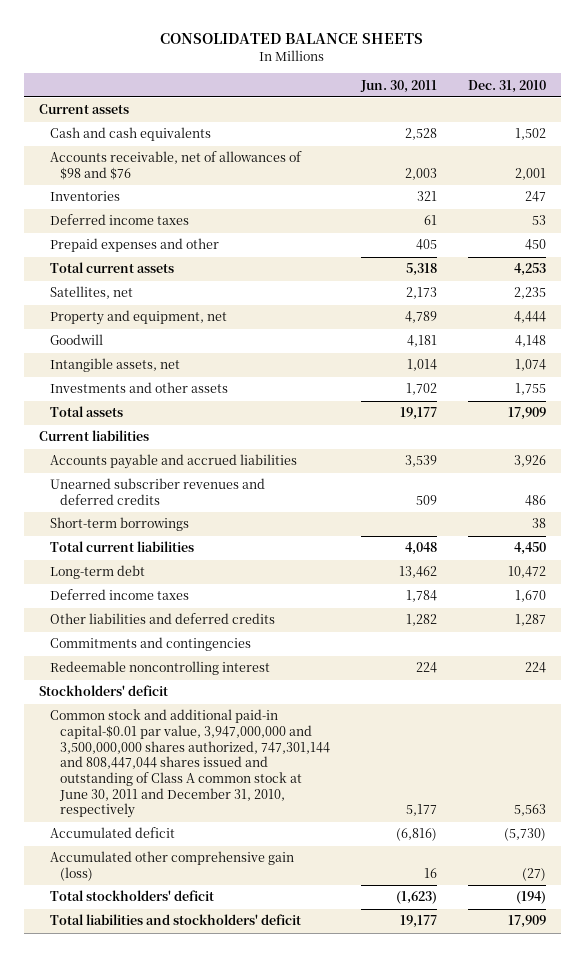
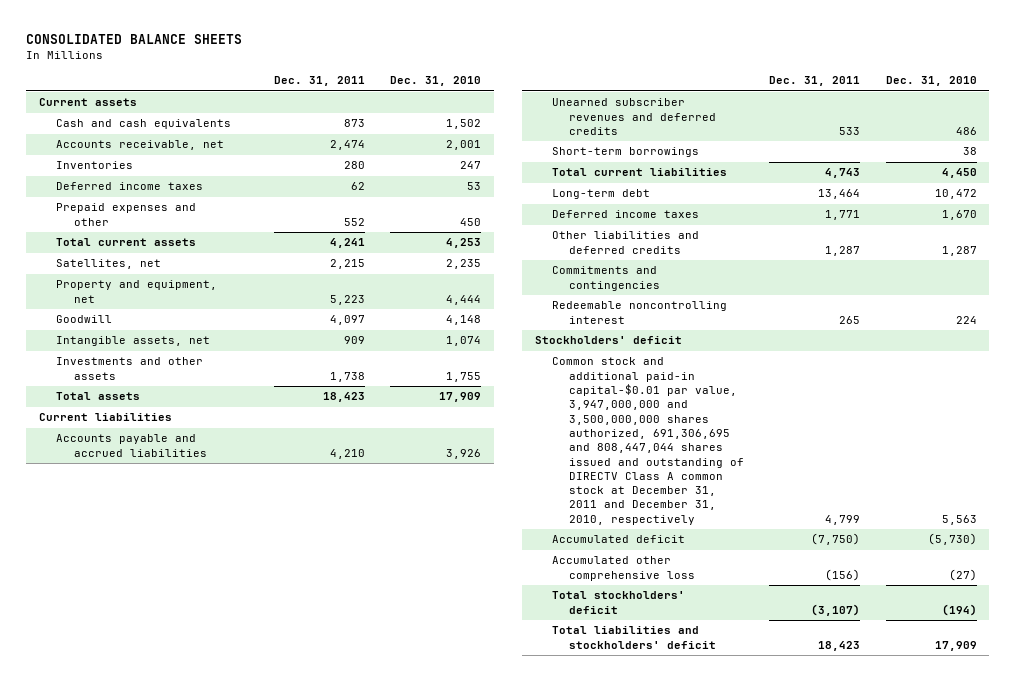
[359,79,437,93] Jun. 30, 2011 -> none
none -> [273,76,365,87] Dec. 31, 2011
[49,151,302,181] Accounts receivable, net of allowances of $98 and $76 -> [56,140,225,151] Accounts receivable, net
[49,709,331,819] Common stock and additional paid-in capital-$0.01 par value, 3,947,000,000 and 3,500,000,000 shares authorized, 747,301,144 and 808,447,044 shares issued and outstanding of Class A common stock at June 30, 2011 and December 31, 2010, respectively -> [551,357,744,525] Common stock and additional paid-in capital-$0.01 par value, 3,947,000,000 and 3,500,000,000 shares authorized, 691,306,695 and 808,447,044 shares issued and outstanding of DIRECTV Class A common stock at December 31, 2011 and December 31, 2010, respectively
[49,851,294,882] Accumulated other comprehensive gain (loss) -> [551,556,695,581] Accumulated other comprehensive loss

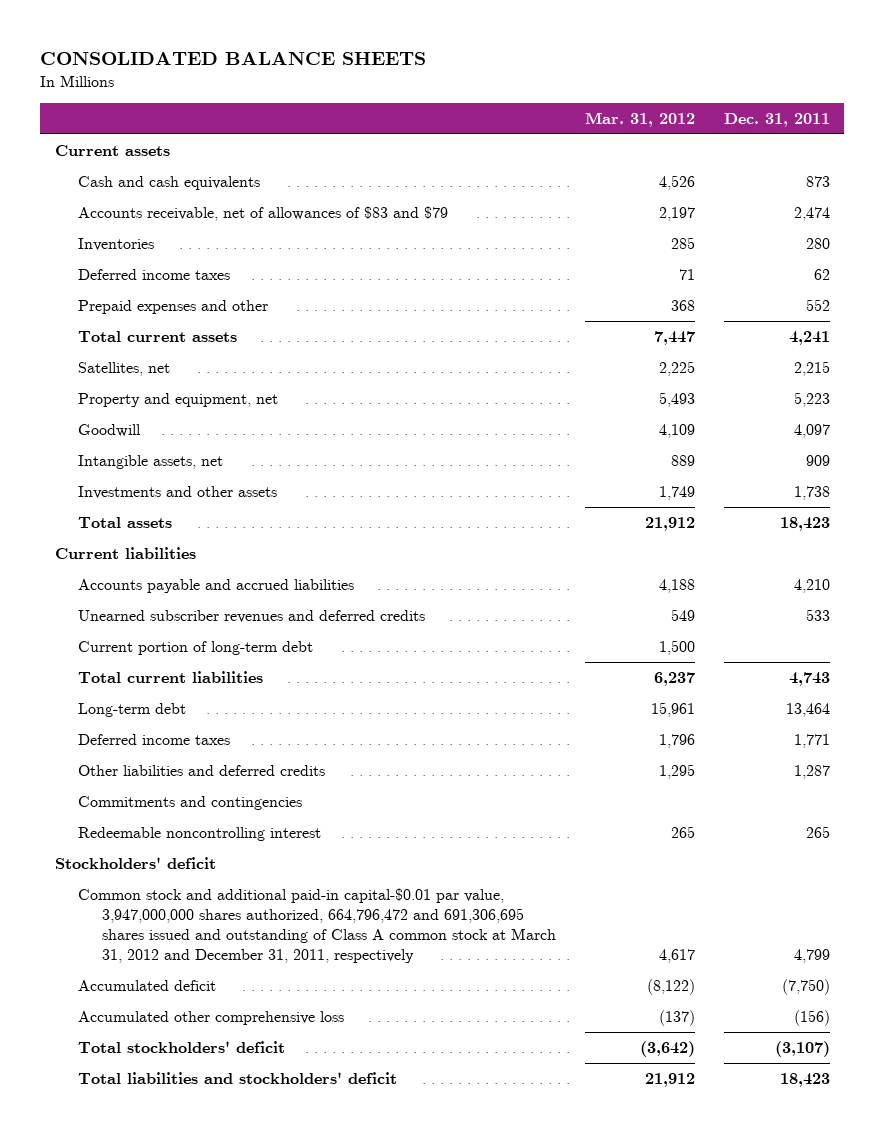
[390,76,482,87] Dec. 31, 2010 -> none
none -> [584,111,695,127] Mar. 31, 2012
[56,140,225,151] Accounts receivable, net -> [78,206,449,222] Accounts receivable, net of allowances of $83 and $79
[551,147,699,158] Short-term borrowings -> none
none -> [78,641,314,656] Current portion of long-term debt
[551,357,744,525] Common stock and additional paid-in capital-$0.01 par value, 3,947,000,000 and 3,500,000,000 shares authorized, 691,306,695 and 808,447,044 shares issued and outstanding of DIRECTV Class A common stock at December 31, 2011 and December 31, 2010, respectively -> [78,888,557,963] Common stock and additional paid-in capital-$0.01 par value, 3,947,000,000 shares authorized, 664,796,472 and 691,306,695 shares issued and outstanding of Class A common stock at March 31, 2012 and December 31, 2011, respectively

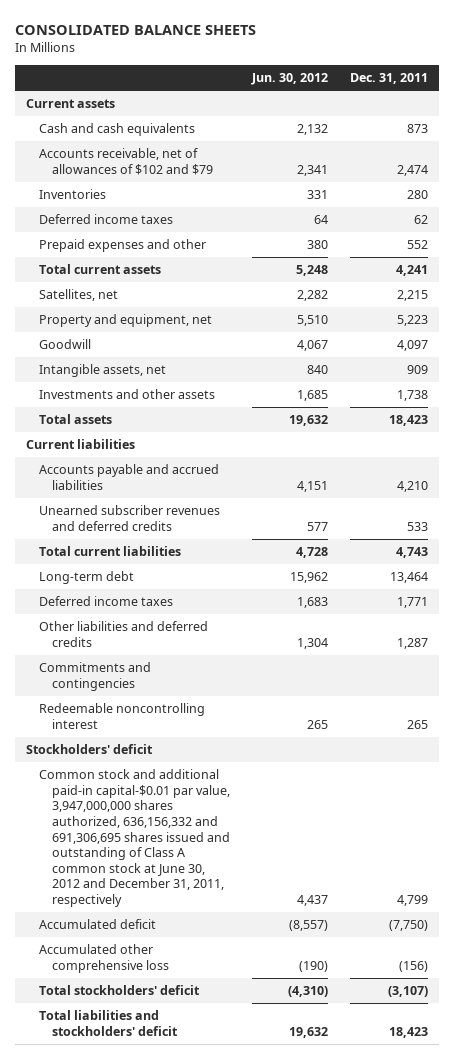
[584,111,695,127] Mar. 31, 2012 -> none
none -> [250,73,328,86] Jun. 30, 2012
[78,206,449,222] Accounts receivable, net of allowances of $83 and $79 -> [39,148,214,175] Accounts receivable, net of allowances of $102 and $79
[78,641,314,656] Current portion of long-term debt -> none
[78,888,557,963] Common stock and additional paid-in capital-$0.01 par value, 3,947,000,000 shares authorized, 664,796,472 and 691,306,695 shares issued and outstanding of Class A common stock at March 31, 2012 and December 31, 2011, respectively -> [39,769,231,907] Common stock and additional paid-in capital-$0.01 par value, 3,947,000,000 shares authorized, 636,156,332 and 691,306,695 shares issued and outstanding of Class A common stock at June 30, 2012 and December 31, 2011, respectively

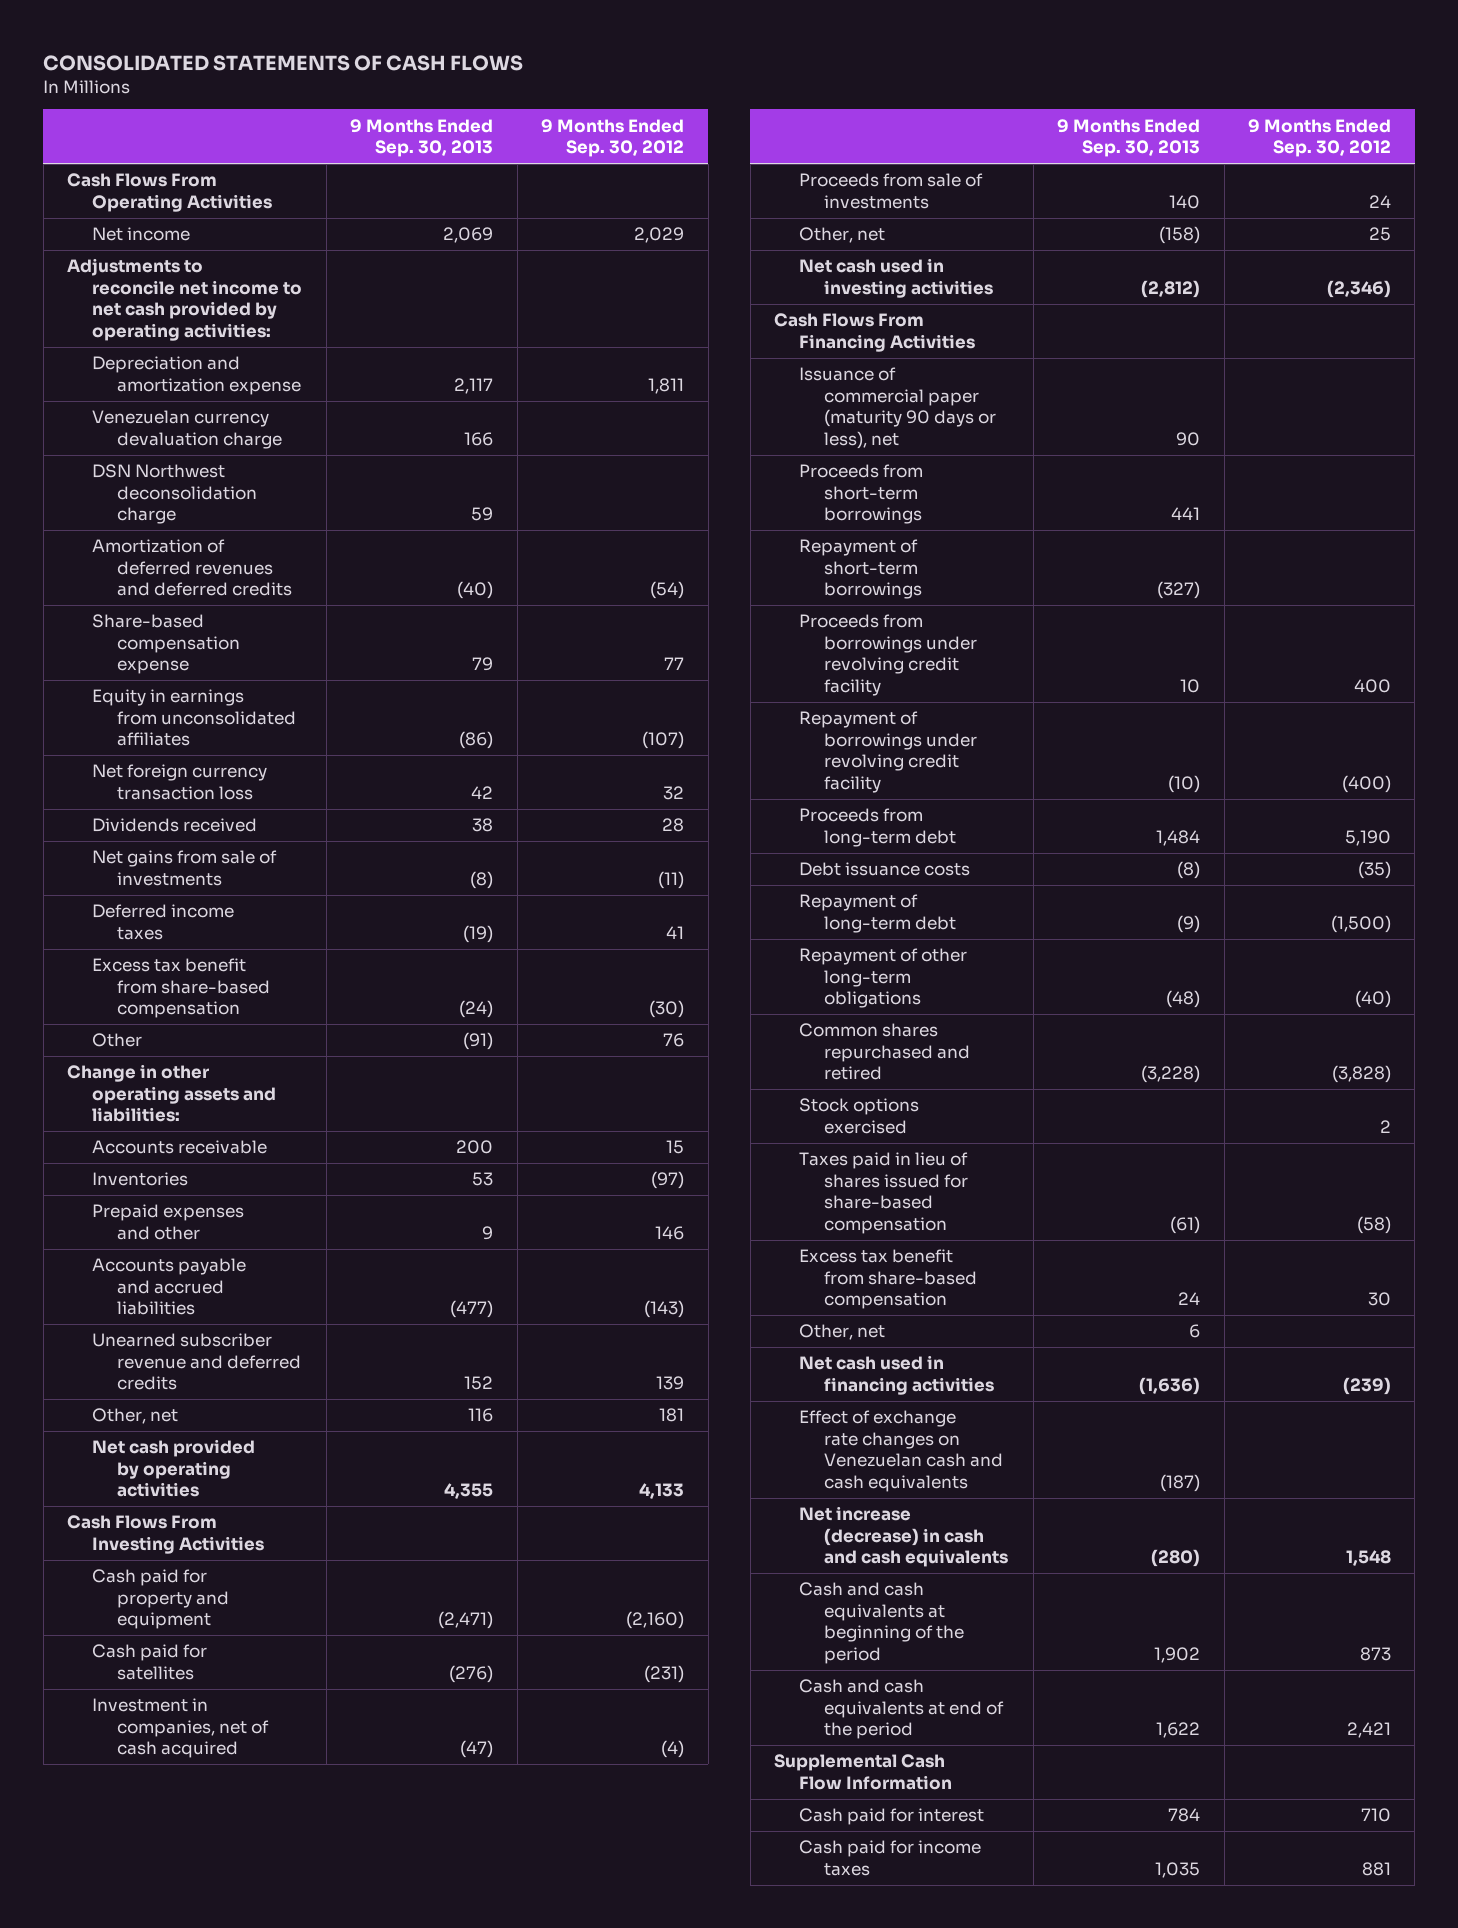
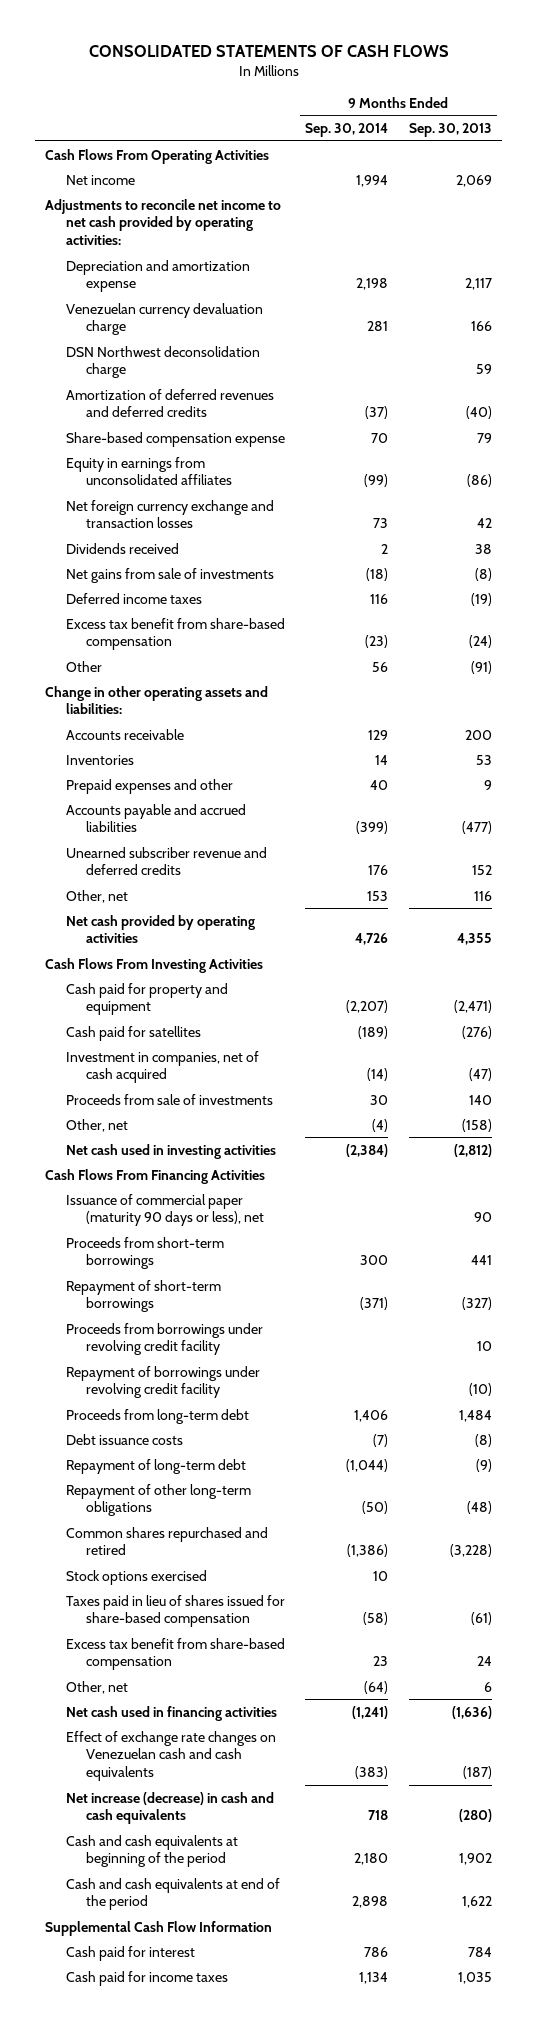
[541,118,685,158] 9 Months Ended Sep. 30, 2012 -> none
none -> [305,123,389,138] Sep. 30, 2014
[92,764,268,800] Net foreign currency transaction loss -> [65,499,274,529] Net foreign currency exchange and transaction losses

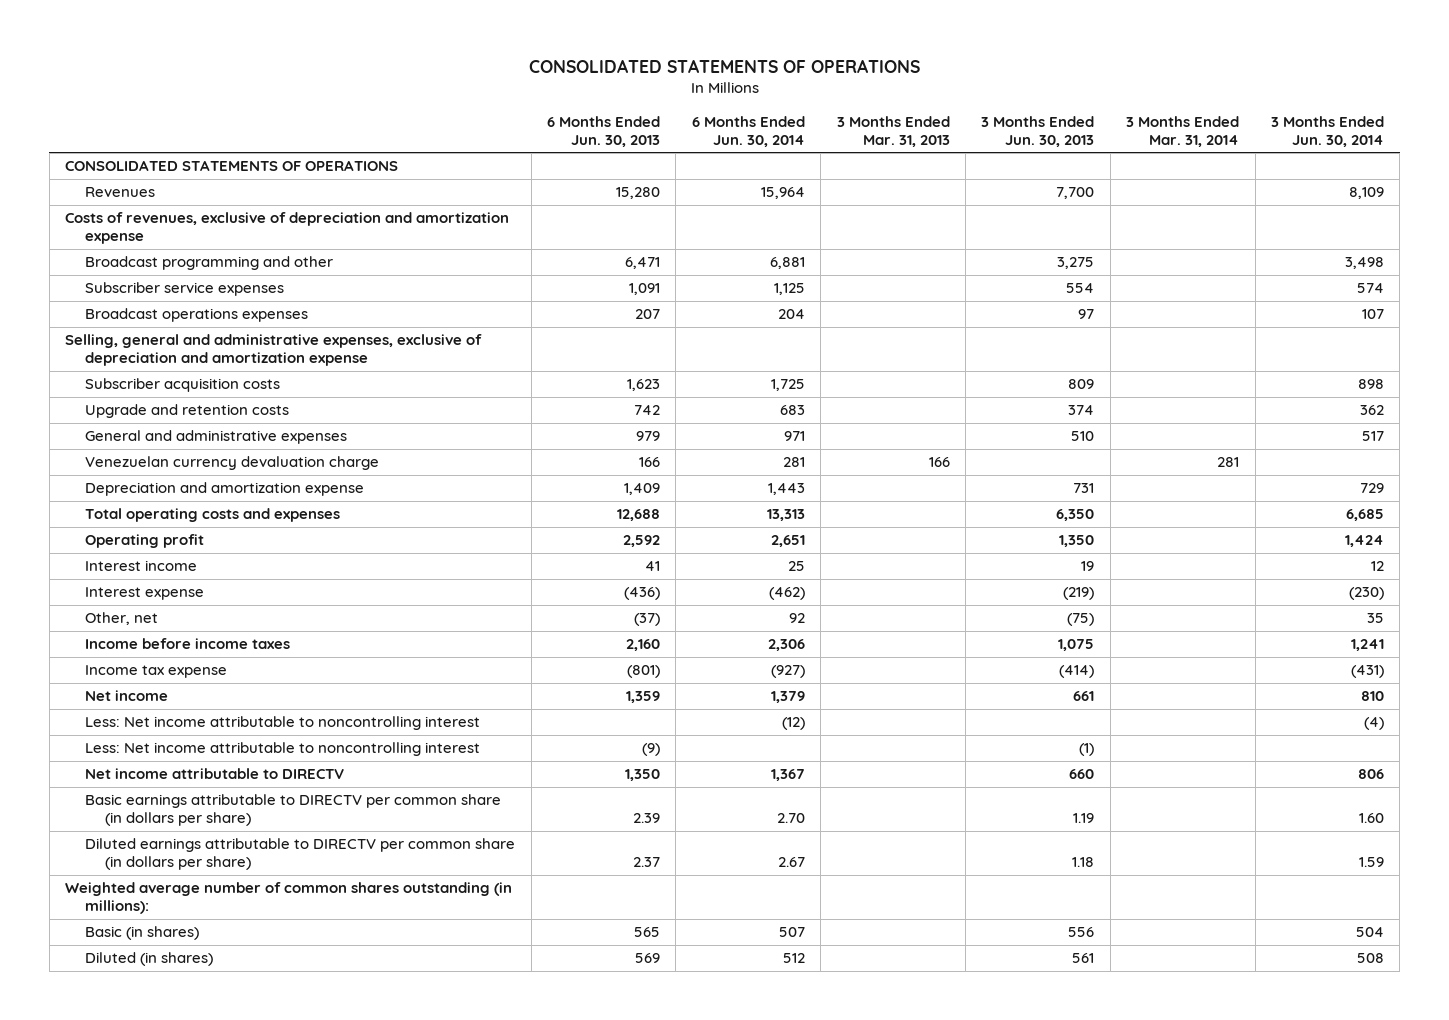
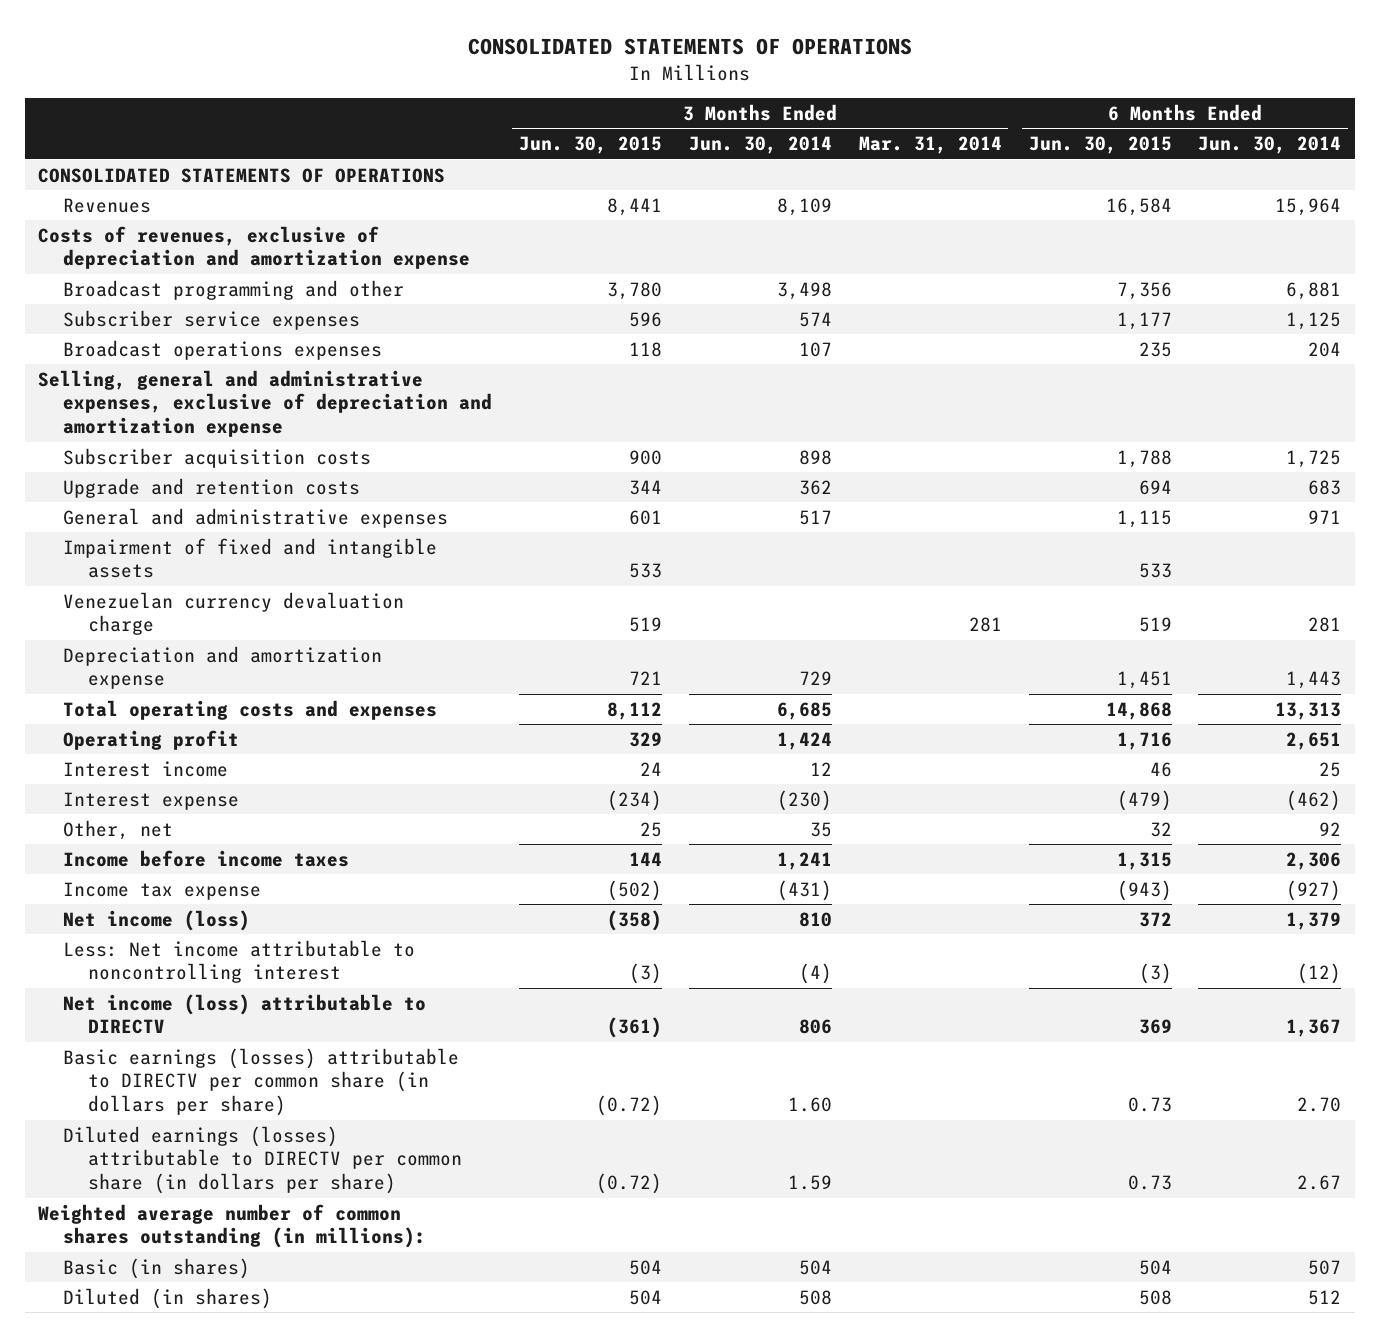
[547,115,661,147] 6 Months Ended Jun. 30, 2013 -> none
[836,115,950,147] 3 Months Ended Mar. 31, 2013 -> none
[981,115,1095,147] 3 Months Ended Jun. 30, 2013 -> none
none -> [519,136,663,155] Jun. 30, 2015
none -> [1028,136,1172,155] Jun. 30, 2015
none -> [63,537,438,579] Impairment of fixed and intangible assets
[85,690,169,702] Net income -> [63,909,251,931] Net income (loss)
[85,742,481,757] Less: Net income attributable to noncontrolling interest -> none
[85,768,345,780] Net income attributable to DIRECTV -> [63,993,427,1035] Net income (loss) attributable to DIRECTV
[85,794,502,827] Basic earnings attributable to DIRECTV per common share (in dollars per share) -> [63,1047,460,1117] Basic earnings (losses) attributable to DIRECTV per common share (in dollars per share)
[85,838,516,871] Diluted earnings attributable to DIRECTV per common share (in dollars per share) -> [63,1125,463,1195] Diluted earnings (losses) attributable to DIRECTV per common share (in dollars per share)

